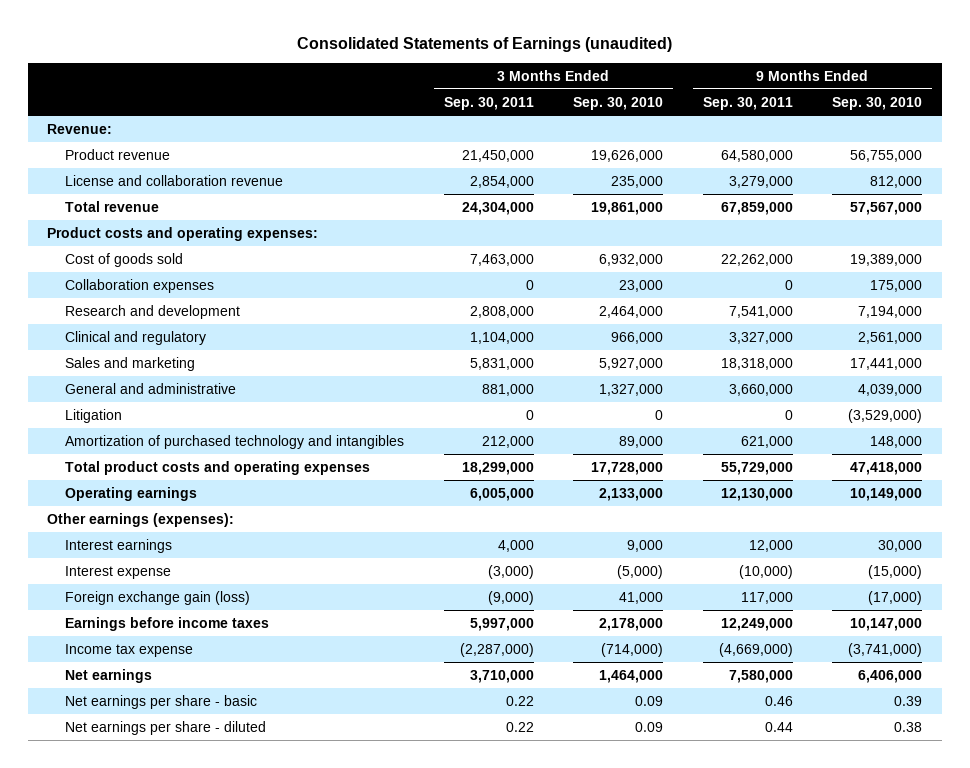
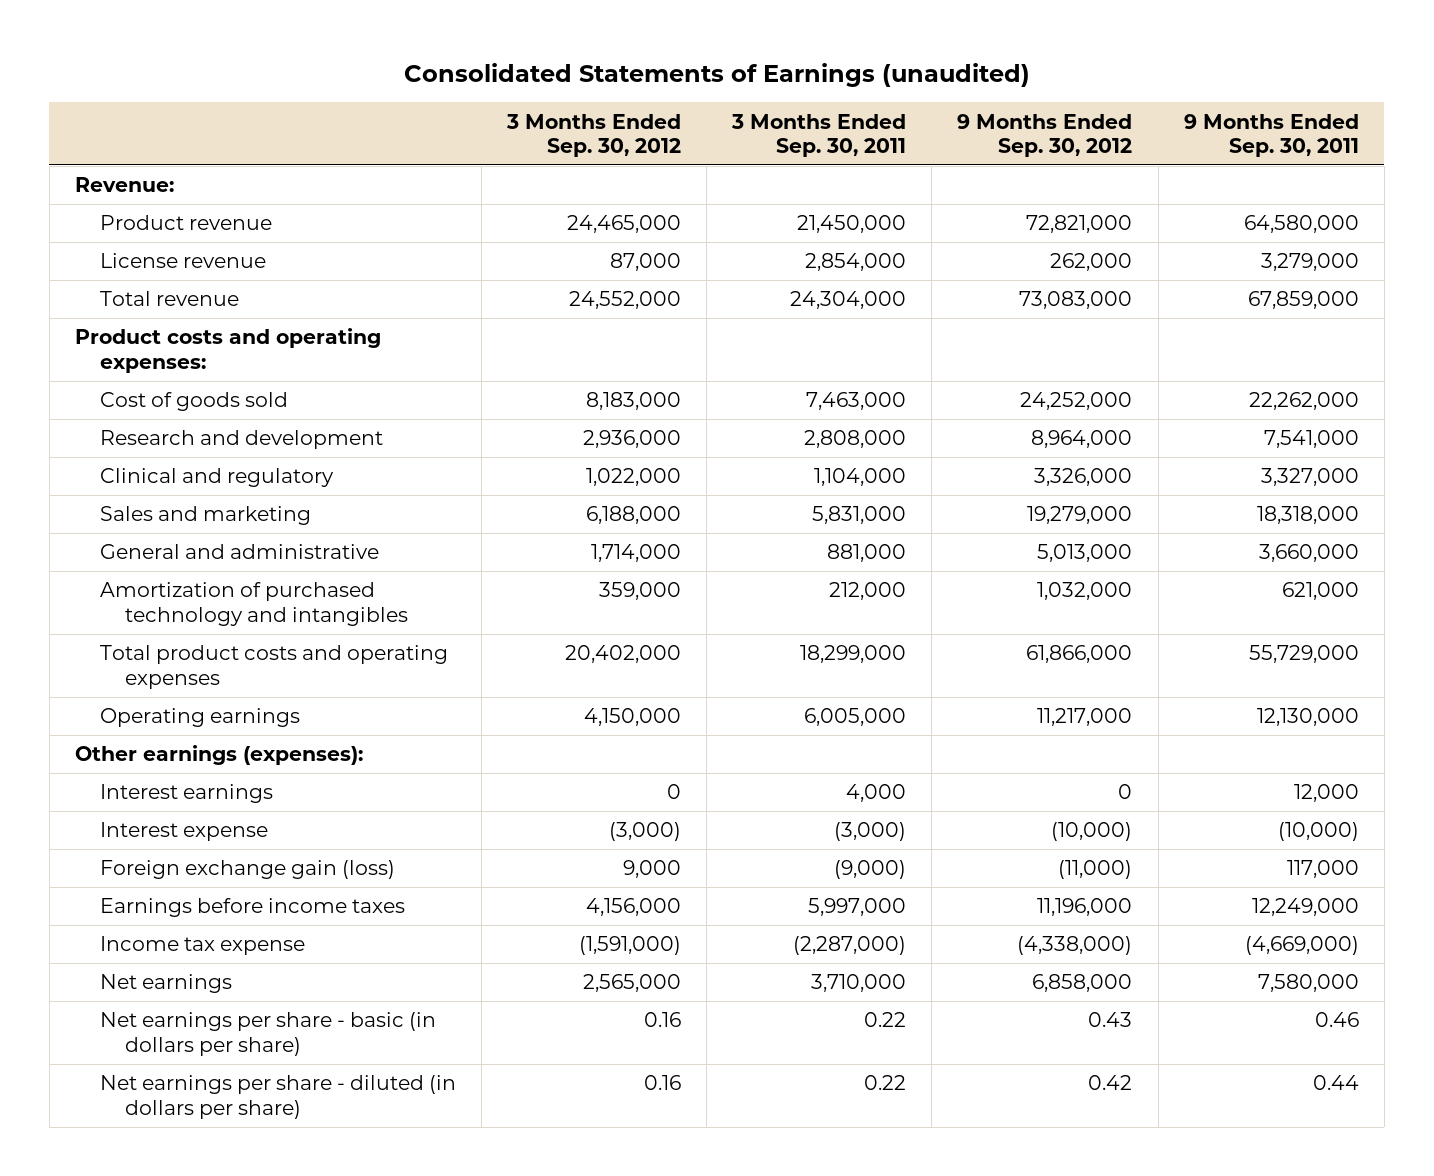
[573,96,664,110] Sep. 30, 2010 -> none
[832,96,923,110] Sep. 30, 2010 -> none
none -> [506,113,682,158] 3 Months Ended Sep. 30, 2012
none -> [957,113,1133,158] 9 Months Ended Sep. 30, 2012
[65,174,284,186] License and collaboration revenue -> [99,253,266,269] License revenue
[65,278,215,293] Collaboration expenses -> none
[65,408,123,423] Litigation -> none
[65,694,258,709] Net earnings per share - basic -> [99,1012,436,1056] Net earnings per share - basic (in dollars per share)
[65,720,267,735] Net earnings per share - diluted -> [99,1075,456,1119] Net earnings per share - diluted (in dollars per share)

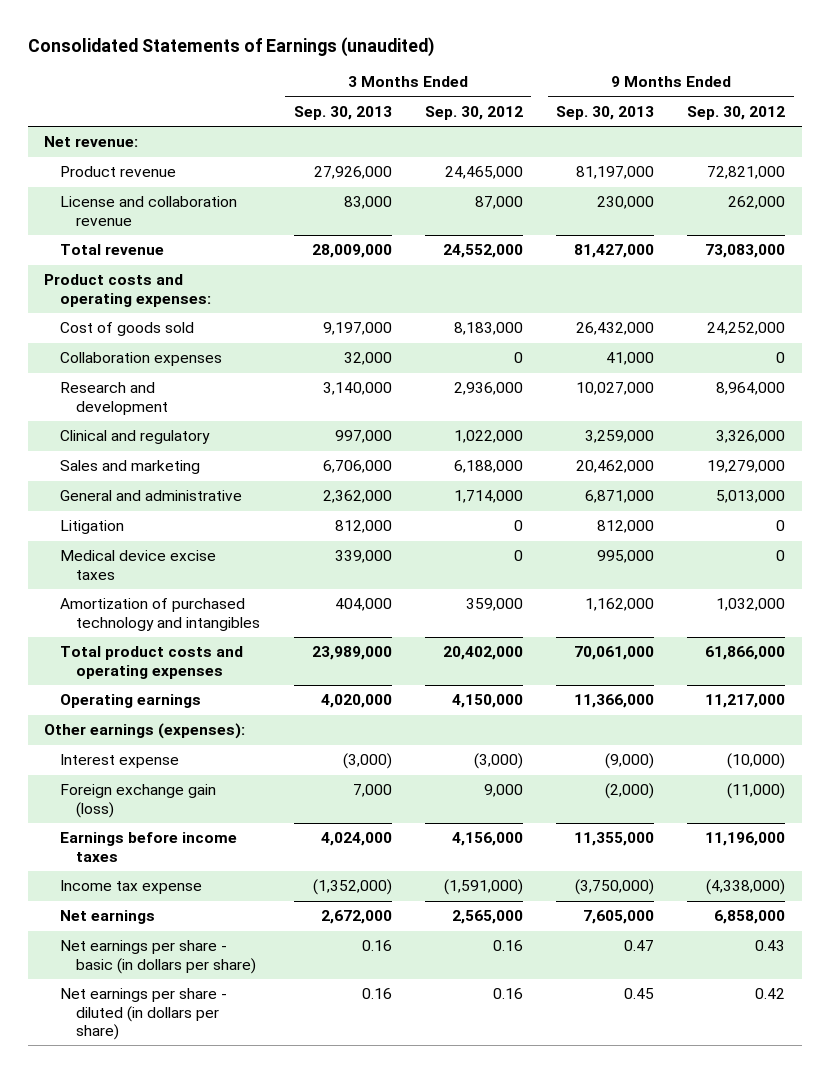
[731,113,907,158] 3 Months Ended Sep. 30, 2011 -> none
[1183,113,1359,158] 9 Months Ended Sep. 30, 2011 -> none
none -> [293,105,392,120] Sep. 30, 2013
none -> [556,105,655,120] Sep. 30, 2013
[75,177,175,193] Revenue: -> [44,136,139,148] Net revenue:
[99,253,266,269] License revenue -> [60,196,238,226] License and collaboration revenue
none -> [60,352,223,367] Collaboration expenses
none -> [60,520,125,535] Litigation
none -> [60,550,217,580] Medical device excise taxes
[99,784,273,804] Interest earnings -> none

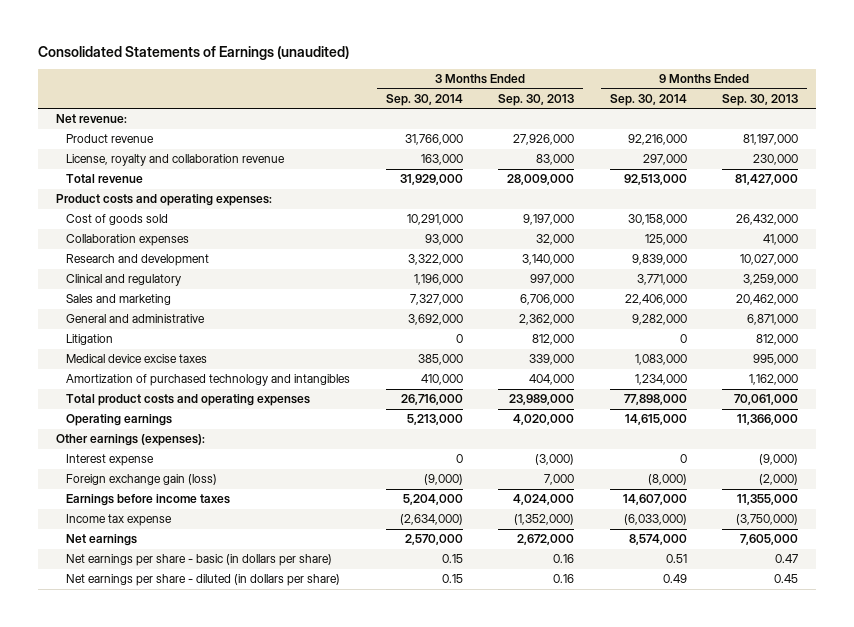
[424,105,523,120] Sep. 30, 2012 -> none
[687,105,786,120] Sep. 30, 2012 -> none
none -> [385,93,463,106] Sep. 30, 2014
none -> [609,93,687,106] Sep. 30, 2014
[60,196,238,226] License and collaboration revenue -> [66,154,286,167] License, royalty and collaboration revenue

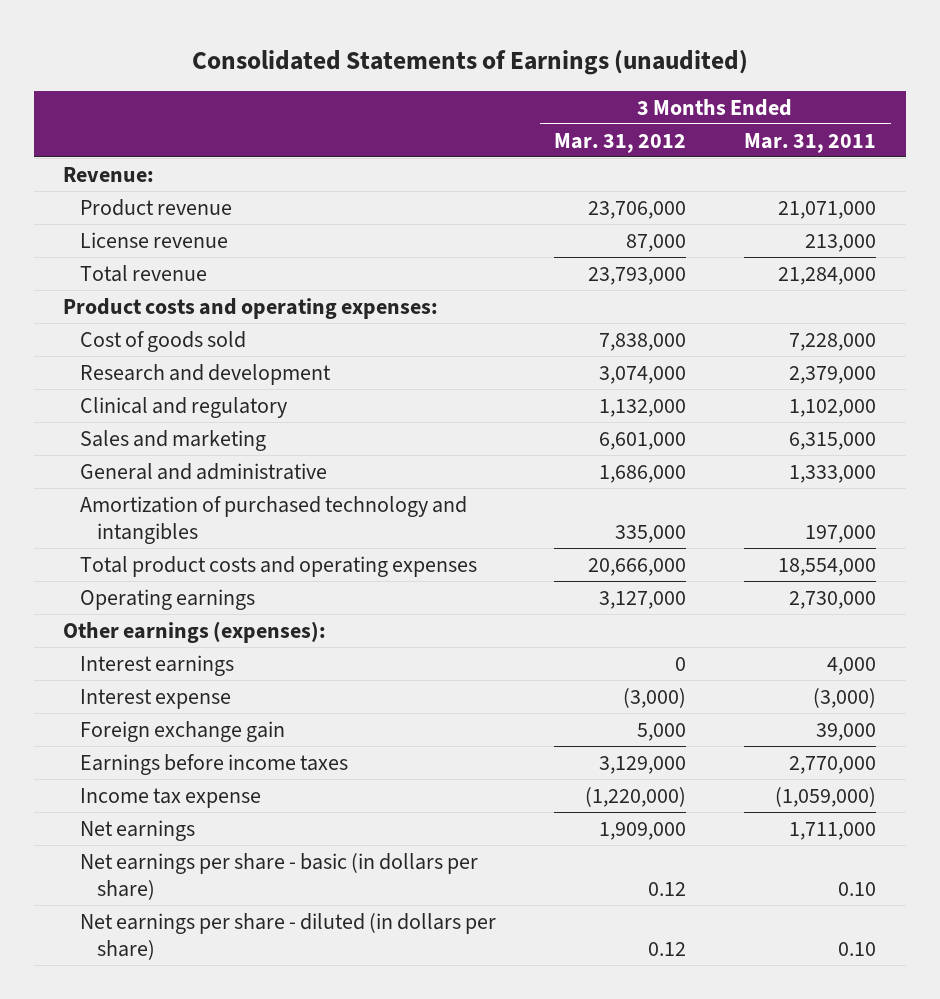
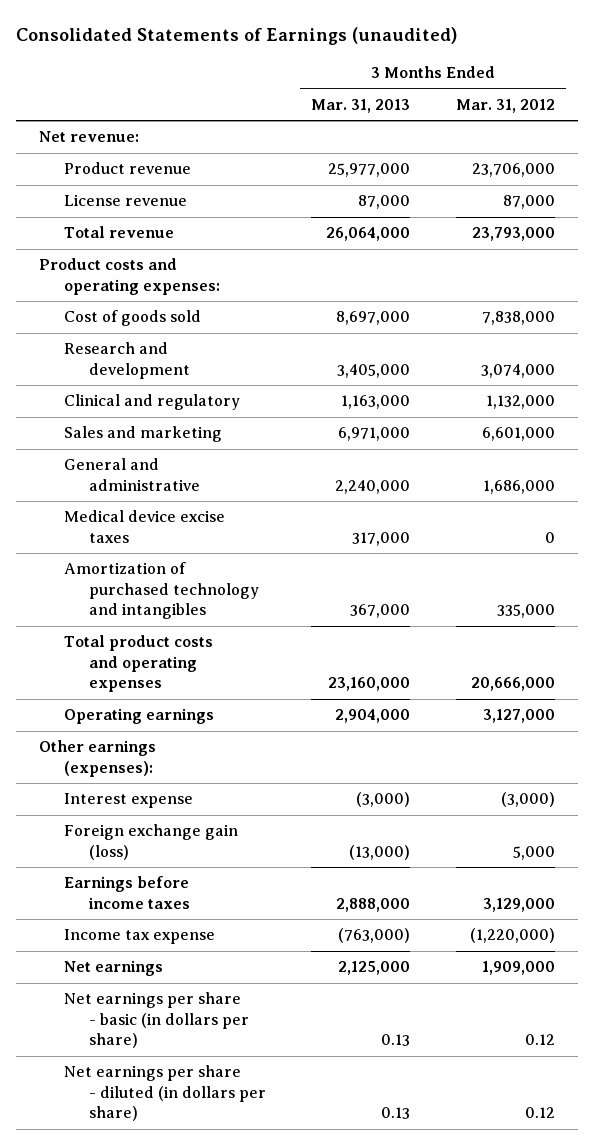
[744,132,877,153] Mar. 31, 2011 -> none
none -> [311,98,411,113] Mar. 31, 2013
[63,166,155,182] Revenue: -> [39,131,140,143] Net revenue:
none -> [63,510,225,543] Medical device excise taxes
[79,654,234,676] Interest earnings -> none
[79,720,285,742] Foreign exchange gain -> [63,824,238,860] Foreign exchange gain (loss)

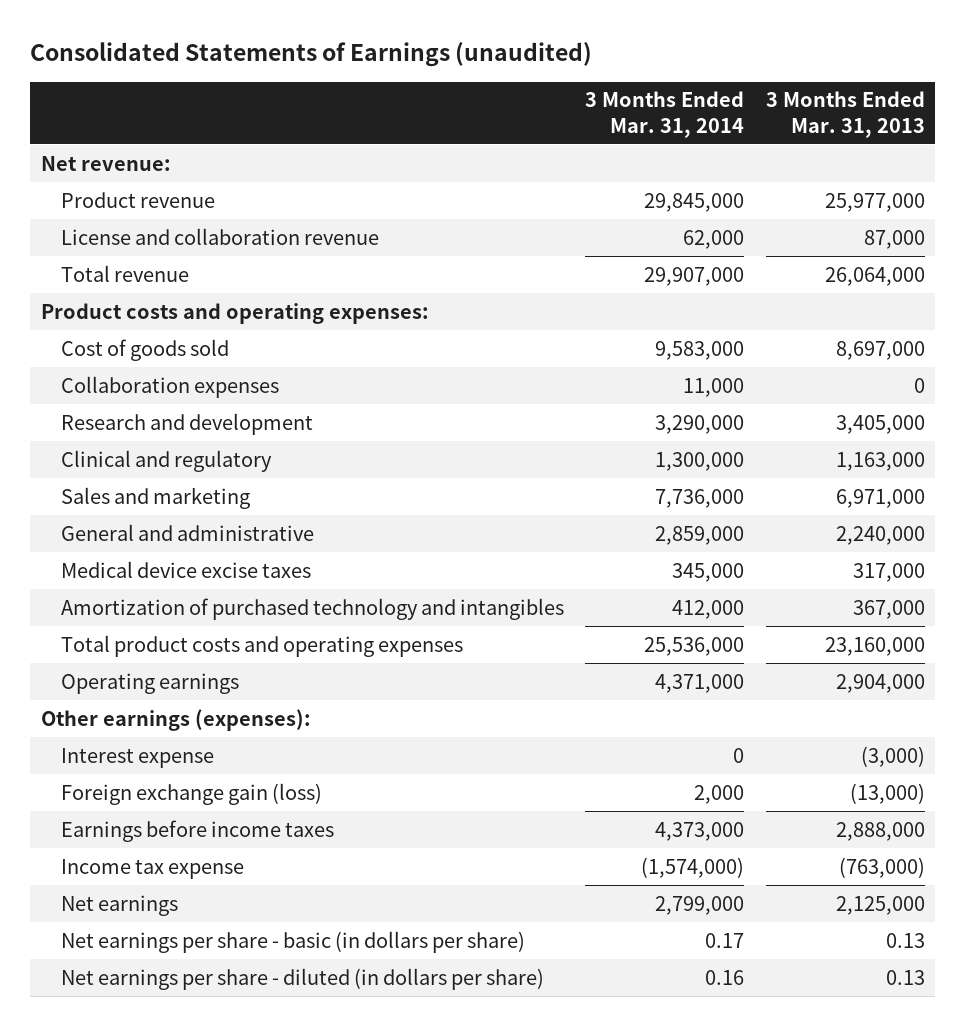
[456,98,556,113] Mar. 31, 2012 -> none
none -> [585,91,745,138] 3 Months Ended Mar. 31, 2014
[63,194,187,207] License revenue -> [61,227,380,245] License and collaboration revenue
none -> [61,375,280,398] Collaboration expenses

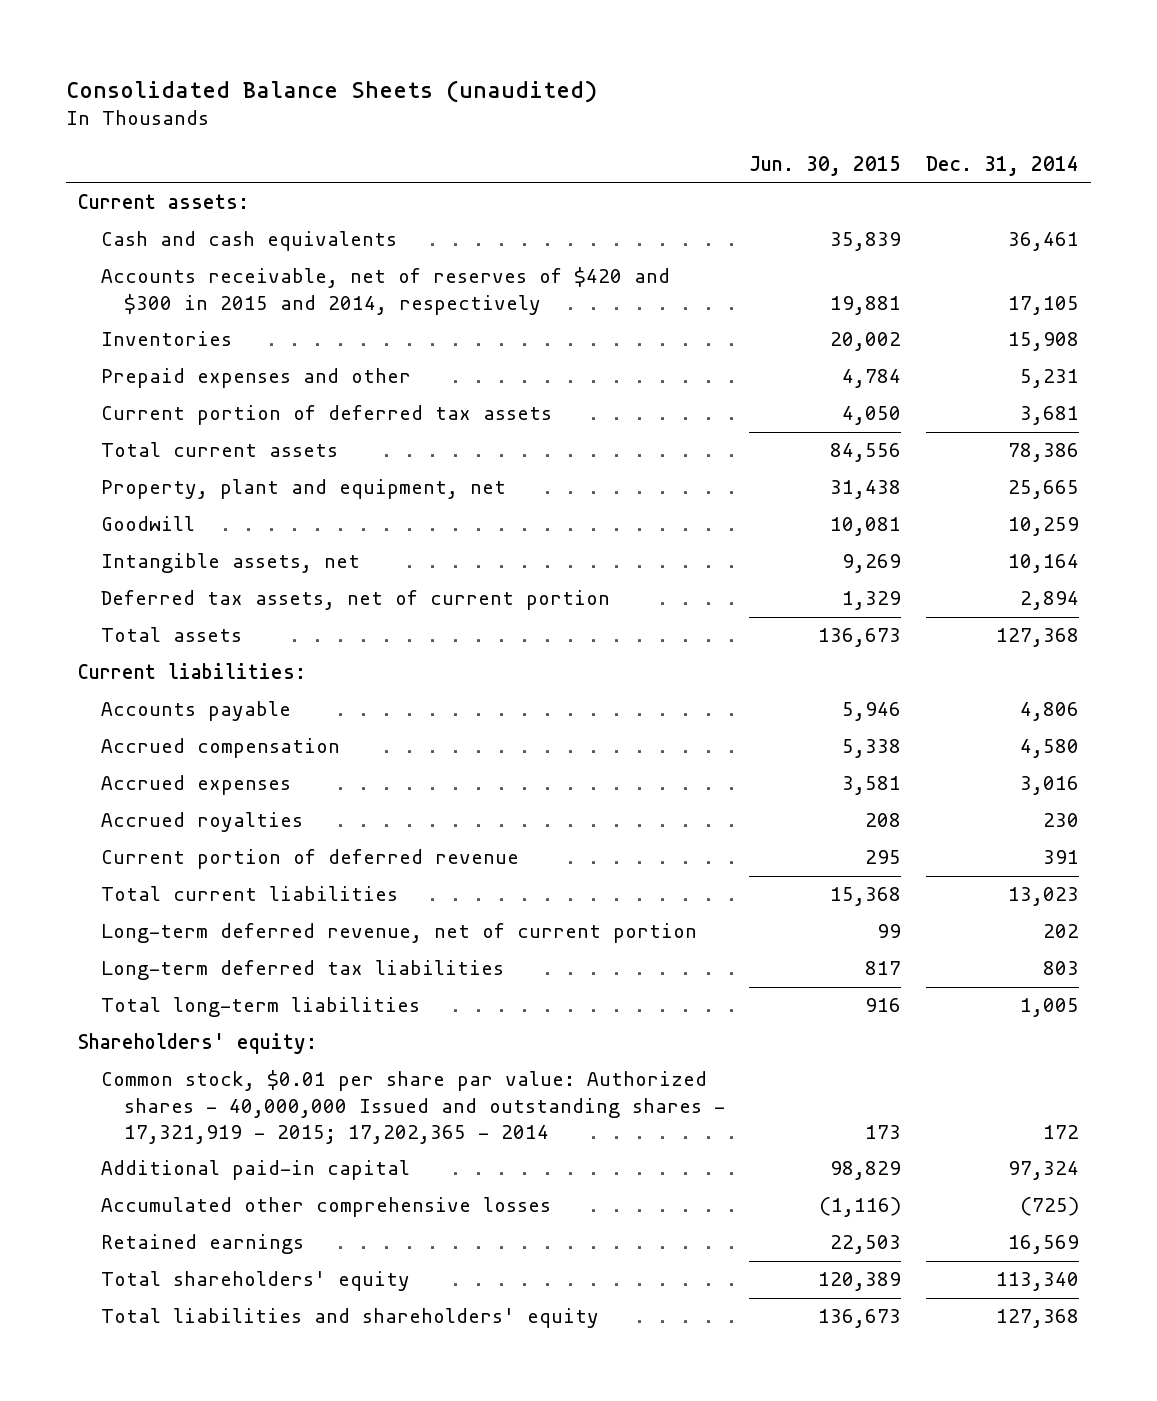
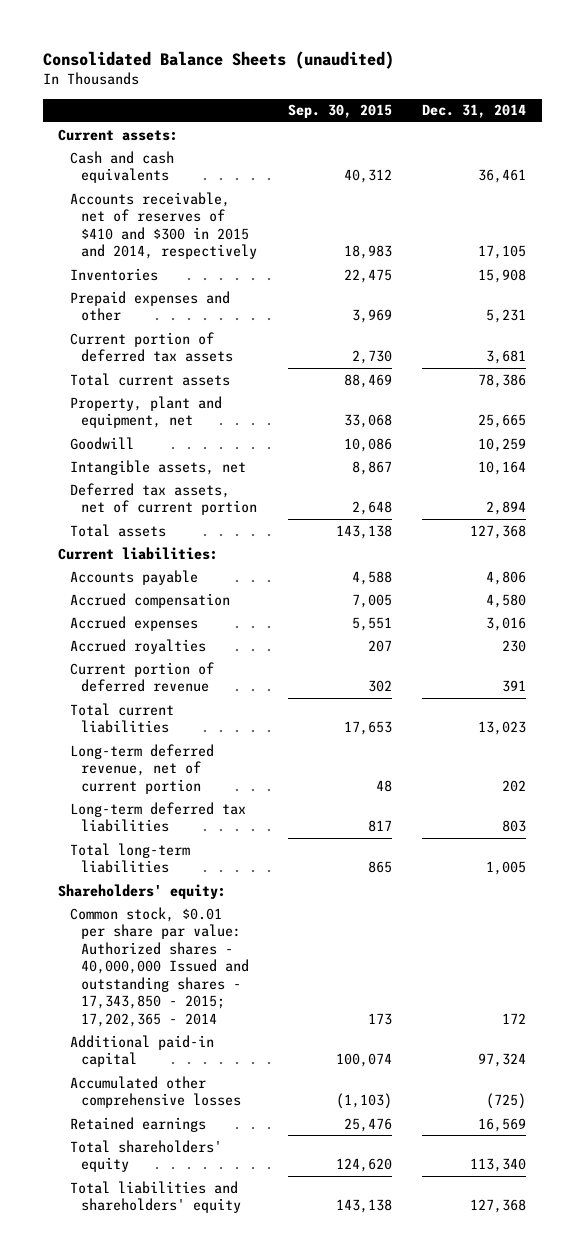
[749,156,902,177] Jun. 30, 2015 -> none
none -> [287,104,392,119] Sep. 30, 2015
[100,267,670,315] Accounts receivable, net of reserves of $420 and $300 in 2015 and 2014, respectively -> [69,191,258,260] Accounts receivable, net of reserves of $410 and $300 in 2015 and 2014, respectively
[100,1070,725,1145] Common stock, $0.01 per share par value: Authorized shares - 40,000,000 Issued and outstanding shares - 17,321,919 - 2015; 17,202,365 - 2014 -> [69,906,250,1027] Common stock, $0.01 per share par value: Authorized shares - 40,000,000 Issued and outstanding shares - 17,343,850 - 2015; 17,202,365 - 2014

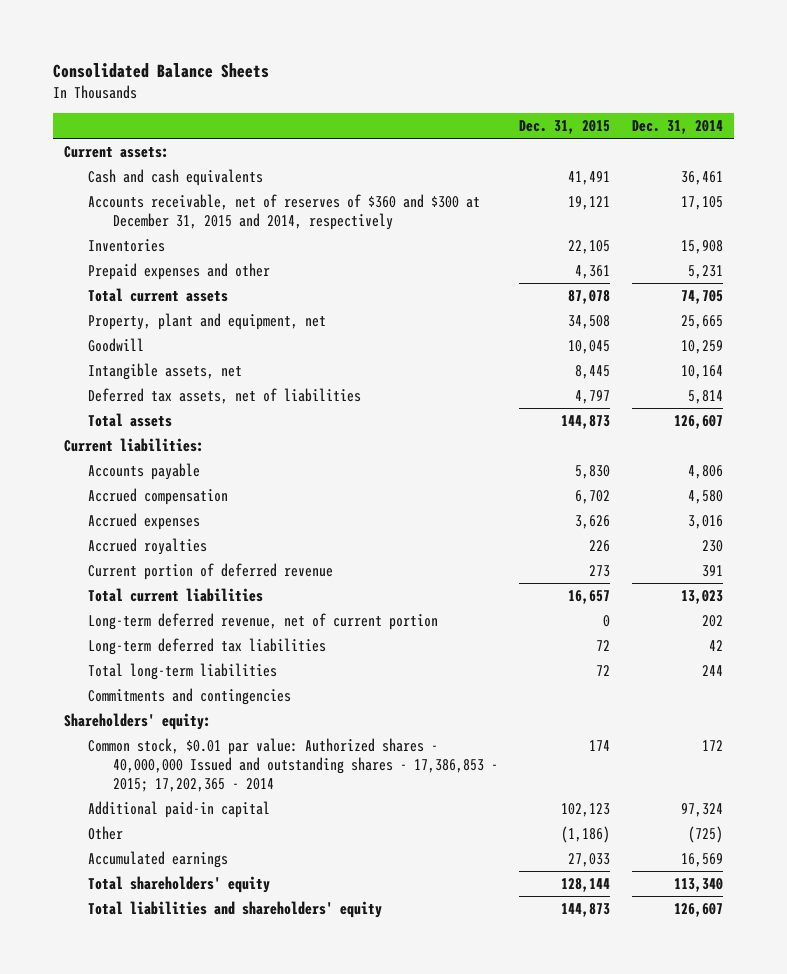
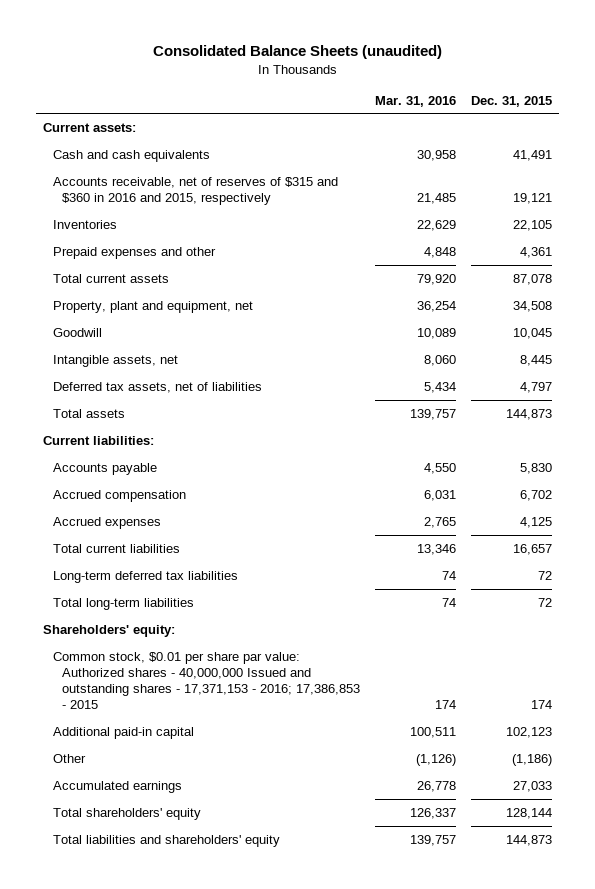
[53,63,270,79] Consolidated Balance Sheets -> [152,45,442,60] Consolidated Balance Sheets (unaudited)
[631,120,723,135] Dec. 31, 2014 -> none
none -> [374,95,456,107] Mar. 31, 2016
[88,193,481,230] Accounts receivable, net of reserves of $360 and $300 at December 31, 2015 and 2014, respectively -> [52,176,338,205] Accounts receivable, net of reserves of $315 and $360 in 2016 and 2015, respectively
[88,537,208,555] Accrued royalties -> none
[88,562,334,580] Current portion of deferred revenue -> none
[575,514,611,529] 3,626 -> [519,516,552,528] 4,125
[88,612,439,630] Long-term deferred revenue, net of current portion -> none
[88,687,292,705] Commitments and contingencies -> none
[88,737,498,792] Common stock, $0.01 par value: Authorized shares - 40,000,000 Issued and outstanding shares - 17,386,853 - 2015; 17,202,365 - 2014 -> [52,651,360,710] Common stock, $0.01 per share par value: Authorized shares - 40,000,000 Issued and outstanding shares - 17,371,153 - 2016; 17,386,853 - 2015

